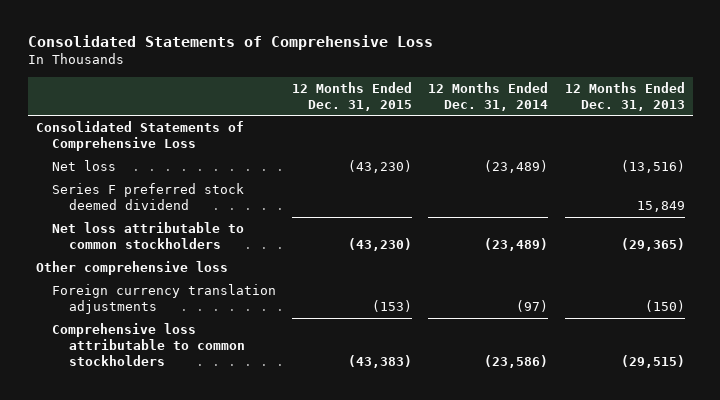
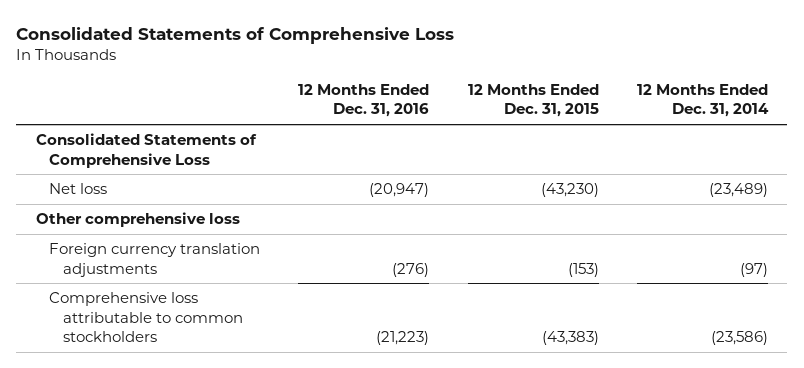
[564,81,685,111] 12 Months Ended Dec. 31, 2013 -> none
none -> [298,83,430,118] 12 Months Ended Dec. 31, 2016
[52,183,245,210] Series F preferred stock deemed dividend -> none
[52,222,245,249] Net loss attributable to common stockholders -> none

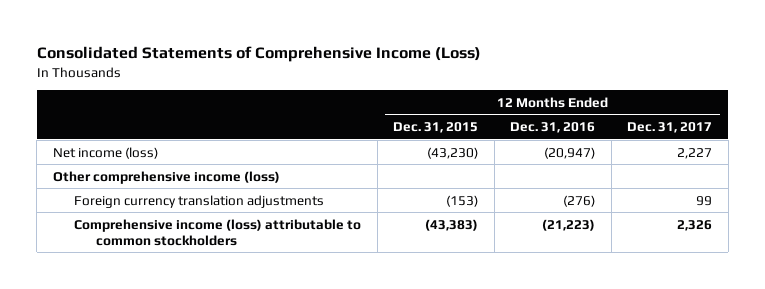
[16,26,455,44] Consolidated Statements of Comprehensive Loss -> [36,46,481,63] Consolidated Statements of Comprehensive Income (Loss)
[636,83,769,118] 12 Months Ended Dec. 31, 2014 -> none
none -> [627,122,713,134] Dec. 31, 2017
[35,133,257,168] Consolidated Statements of Comprehensive Loss -> none
[49,183,108,195] Net loss -> [52,146,158,159] Net income (loss)
[35,212,240,228] Other comprehensive loss -> [52,170,280,184] Other comprehensive income (loss)
[49,292,243,343] Comprehensive loss attributable to common stockholders -> [74,218,362,246] Comprehensive income (loss) attributable to common stockholders

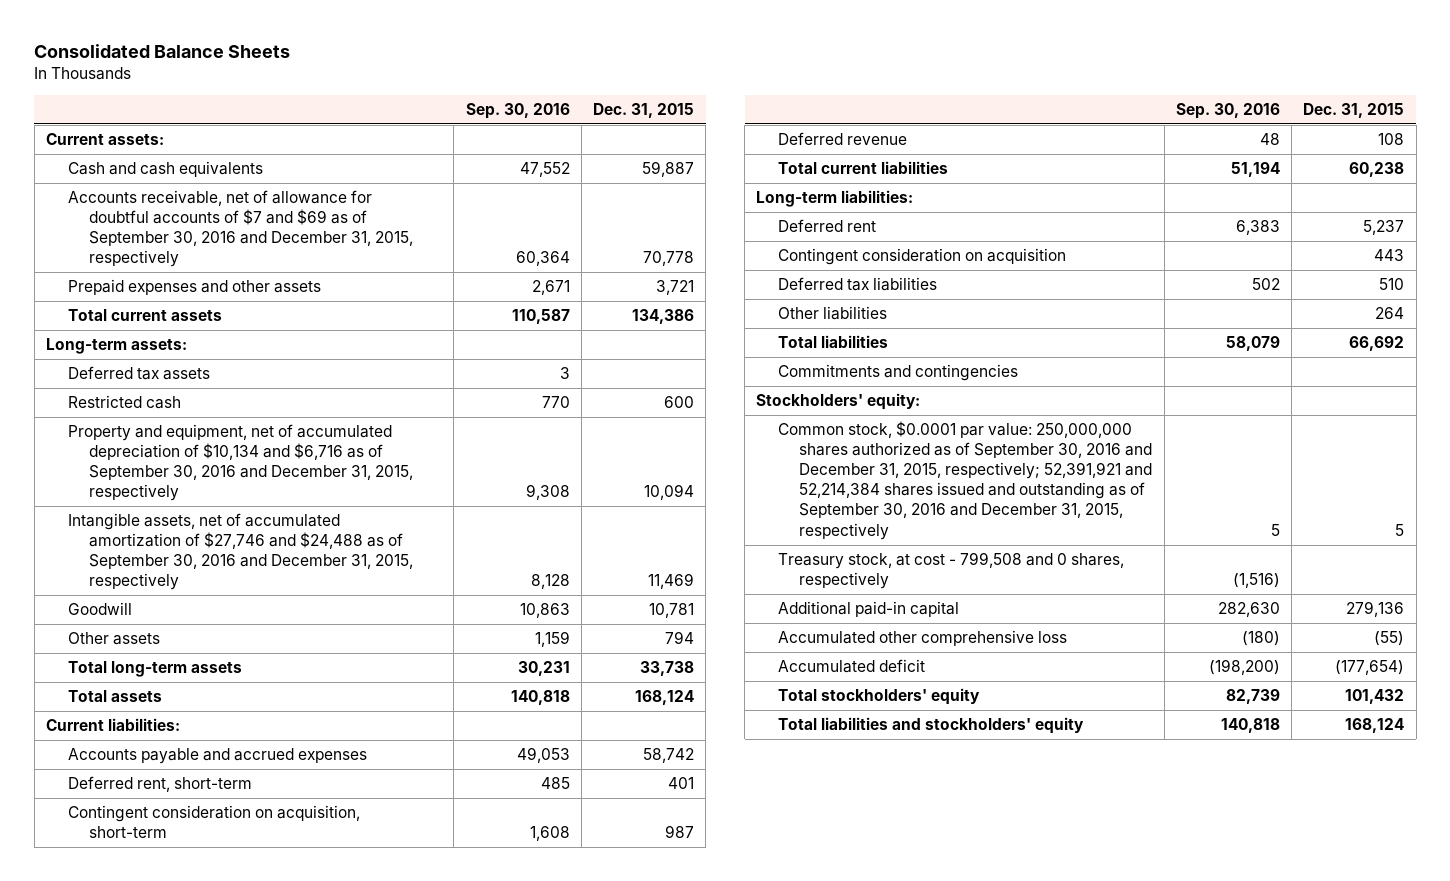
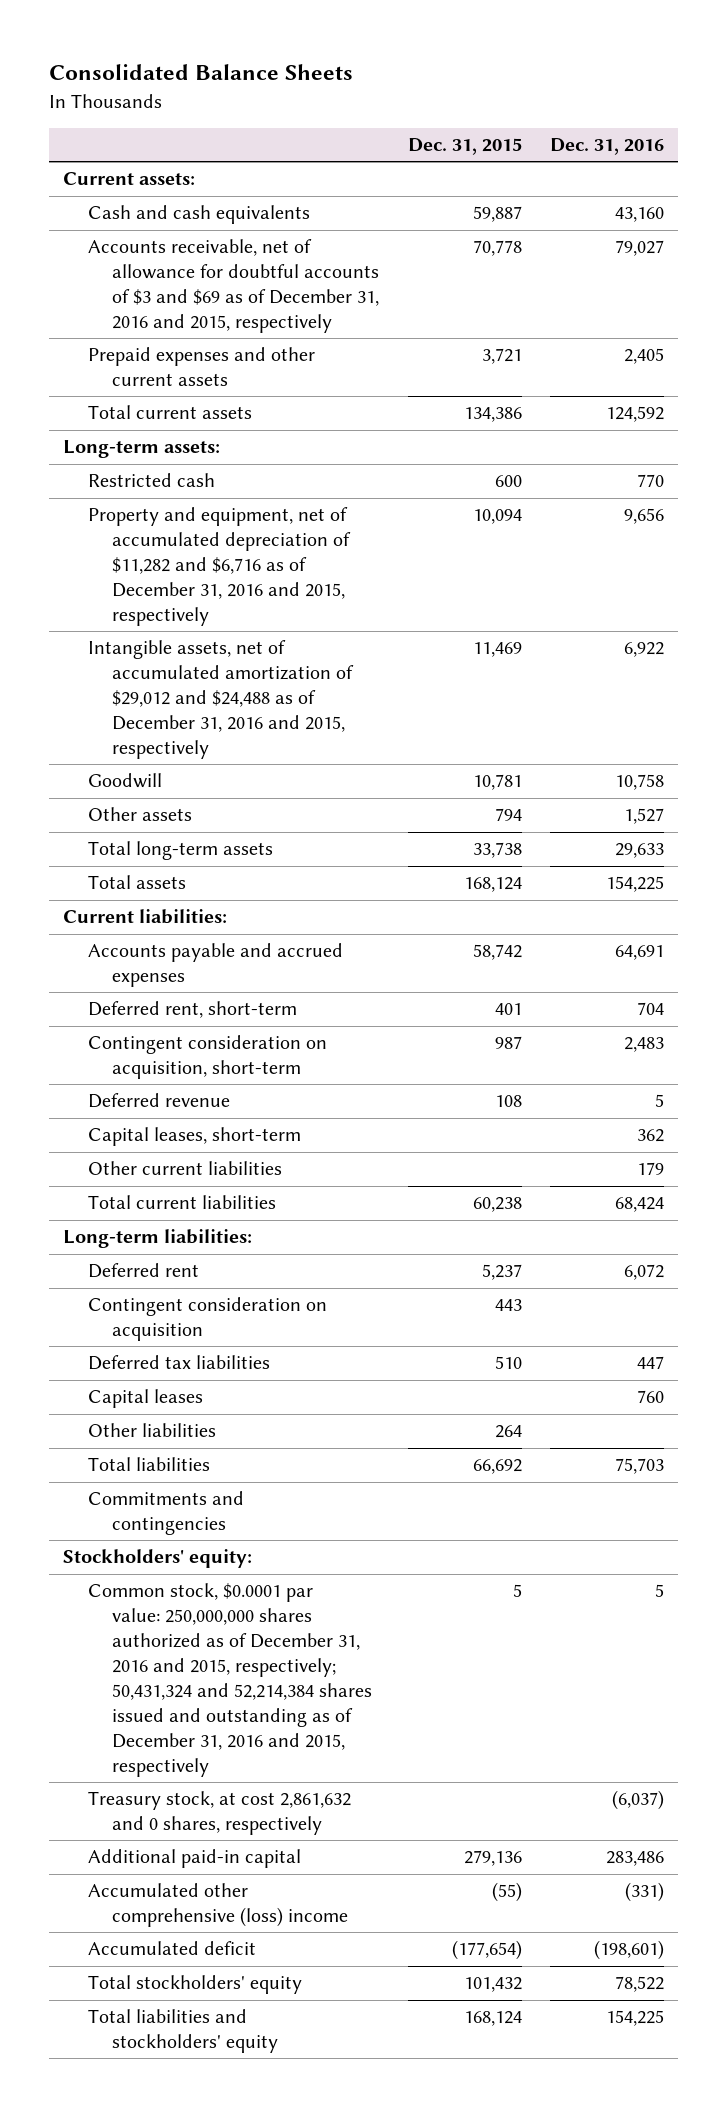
[465,102,570,119] Sep. 30, 2016 -> none
none -> [549,137,664,155] Dec. 31, 2016
[67,190,414,268] Accounts receivable, net of allowance for doubtful accounts of $7 and $69 as of September 30, 2016 and December 31, 2015, respectively -> [87,239,380,333] Accounts receivable, net of allowance for doubtful accounts of $3 and $69 as of December 31, 2016 and 2015, respectively
[67,279,321,296] Prepaid expenses and other assets -> [87,347,315,387] Prepaid expenses and other current assets
[67,366,210,381] Deferred tax assets -> none
[67,424,414,502] Property and equipment, net of accumulated depreciation of $10,134 and $6,716 as of September 30, 2016 and December 31, 2015, respectively -> [87,507,352,626] Property and equipment, net of accumulated depreciation of $11,282 and $6,716 as of December 31, 2016 and 2015, respectively
[67,513,414,591] Intangible assets, net of accumulated amortization of $27,746 and $24,488 as of September 30, 2016 and December 31, 2015, respectively -> [87,640,355,759] Intangible assets, net of accumulated amortization of $29,012 and $24,488 as of December 31, 2016 and 2015, respectively
none -> [87,1127,301,1147] Capital leases, short-term
none -> [87,1161,282,1176] Other current liabilities
none -> [87,1389,203,1409] Capital leases
[777,421,1153,540] Common stock, $0.0001 par value: 250,000,000 shares authorized as of September 30, 2016 and December 31, 2015, respectively; 52,391,921 and 52,214,384 shares issued and outstanding as of September 30, 2016 and December 31, 2015, respectively -> [87,1583,373,1777] Common stock, $0.0001 par value: 250,000,000 shares authorized as of December 31, 2016 and 2015, respectively; 50,431,324 and 52,214,384 shares issued and outstanding as of December 31, 2016 and 2015, respectively
[777,552,1124,590] Treasury stock, at cost - 799,508 and 0 shares, respectively -> [87,1791,351,1836] Treasury stock, at cost 2,861,632 and 0 shares, respectively
[777,630,1067,647] Accumulated other comprehensive loss -> [87,1883,349,1928] Accumulated other comprehensive (loss) income

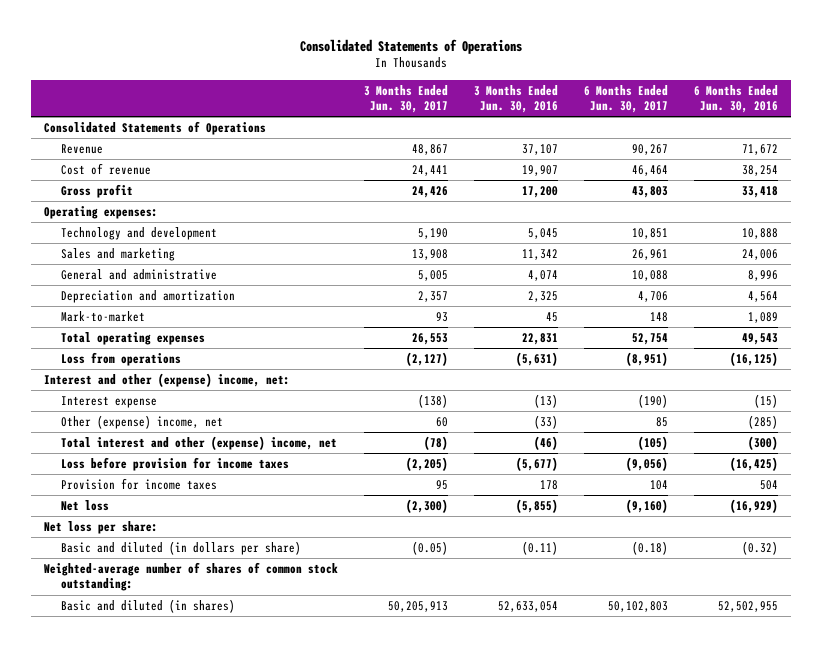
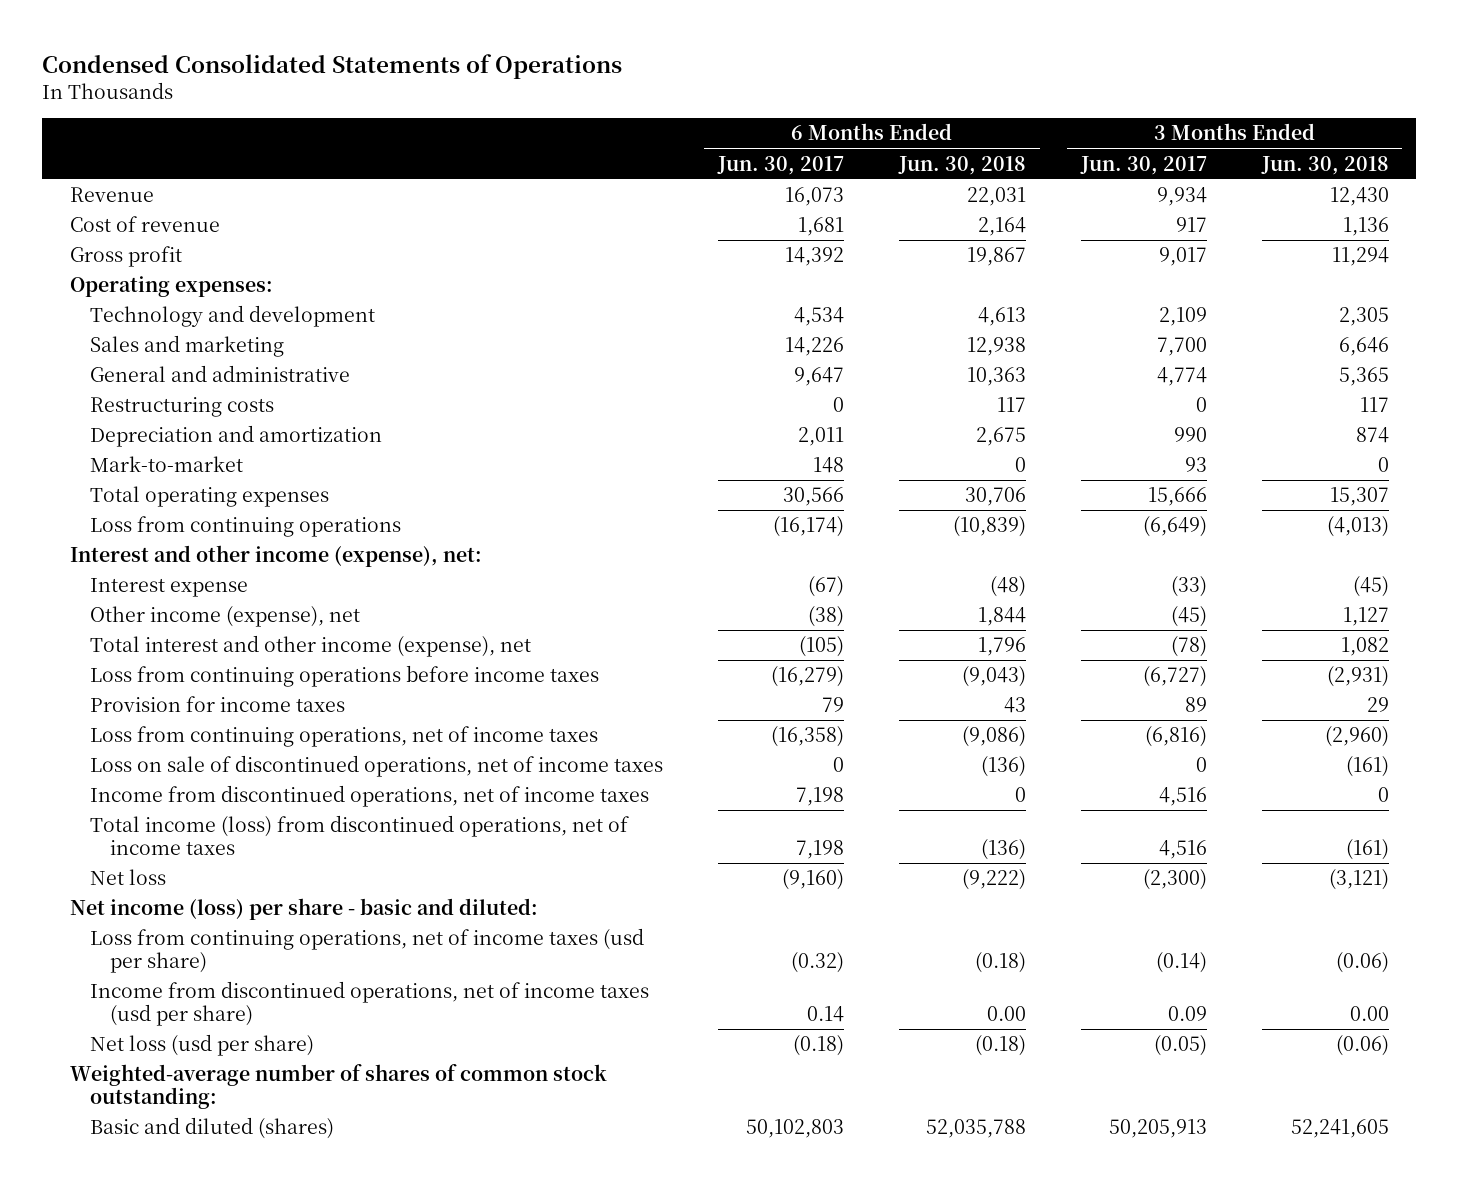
[300,38,523,54] Consolidated Statements of Operations -> [42,53,623,79] Condensed Consolidated Statements of Operations
[474,84,559,113] 3 Months Ended Jun. 30, 2016 -> none
[694,84,779,113] 6 Months Ended Jun. 30, 2016 -> none
none -> [897,155,1026,175] Jun. 30, 2018
none -> [1260,155,1389,175] Jun. 30, 2018
[44,121,267,136] Consolidated Statements of Operations -> none
[412,144,449,156] 48,867 -> [1156,187,1207,207] 9,934
[632,144,669,156] 90,267 -> [784,187,844,207] 16,073
[412,165,449,177] 24,441 -> [1175,217,1207,233] 917
[632,165,669,177] 46,464 -> [797,217,844,237] 1,681
[412,186,449,199] 24,426 -> [1158,247,1207,267] 9,017
[632,186,669,199] 43,803 -> [784,247,844,267] 14,392
[418,228,449,240] 5,190 -> [1158,307,1207,327] 2,109
[632,228,669,240] 10,851 -> [793,307,844,327] 4,534
[412,249,449,261] 13,908 -> [1156,337,1207,357] 7,700
[632,249,669,261] 26,961 -> [784,337,844,357] 14,226
[418,270,449,282] 5,005 -> [1156,367,1207,387] 4,774
[632,270,669,282] 10,088 -> [793,367,844,387] 9,647
none -> [90,397,275,418] Restructuring costs
[418,291,449,303] 2,357 -> [1173,427,1207,443] 990
[638,291,669,303] 4,706 -> [797,427,844,447] 2,011
[412,333,449,346] 26,553 -> [1147,487,1207,507] 15,666
[632,333,669,346] 52,754 -> [782,487,844,507] 30,566
[60,352,181,367] Loss from operations -> [90,516,402,538] Loss from continuing operations
[406,352,449,367] (2,127) -> [1142,516,1207,538] (6,649)
[626,352,669,367] (8,951) -> [772,516,844,538] (16,174)
[44,373,291,388] Interest and other (expense) income, net: -> [69,545,482,568] Interest and other income (expense), net:
[418,394,449,409] (138) -> [1170,576,1207,598] (33)
[638,394,669,409] (190) -> [807,576,844,598] (67)
[60,415,223,430] Other (expense) income, net -> [90,606,361,628] Other income (expense), net
[436,417,449,428] 60 -> [1170,606,1207,628] (45)
[656,417,669,428] 85 -> [807,606,844,628] (38)
[60,436,337,451] Total interest and other (expense) income, net -> [90,635,532,658] Total interest and other income (expense), net
[60,457,289,472] Loss before provision for income taxes -> [90,665,600,688] Loss from continuing operations before income taxes
[406,457,449,472] (2,205) -> [1142,666,1207,688] (6,727)
[626,457,669,472] (9,056) -> [770,666,844,688] (16,279)
[436,480,449,491] 95 -> [1184,697,1207,713] 89
[650,480,669,491] 104 -> [821,697,844,713] 79
none -> [90,726,599,748] Loss from continuing operations, net of income taxes
none -> [90,755,664,778] Loss on sale of discontinued operations, net of income taxes
none -> [90,785,650,808] Income from discontinued operations, net of income taxes
none -> [90,815,630,856] Total income (loss) from discontinued operations, net of income taxes
[44,521,159,535] Net loss per share: -> [69,898,538,921] Net income (loss) per share - basic and diluted:
none -> [90,928,645,974] Loss from continuing operations, net of income taxes (usd per share)
none -> [90,981,650,1027] Income from discontinued operations, net of income taxes (usd per share)
[60,541,301,556] Basic and diluted (in dollars per share) -> [90,1034,315,1057] Net loss (usd per share)
[60,599,235,614] Basic and diluted (in shares) -> [90,1117,335,1140] Basic and diluted (shares)

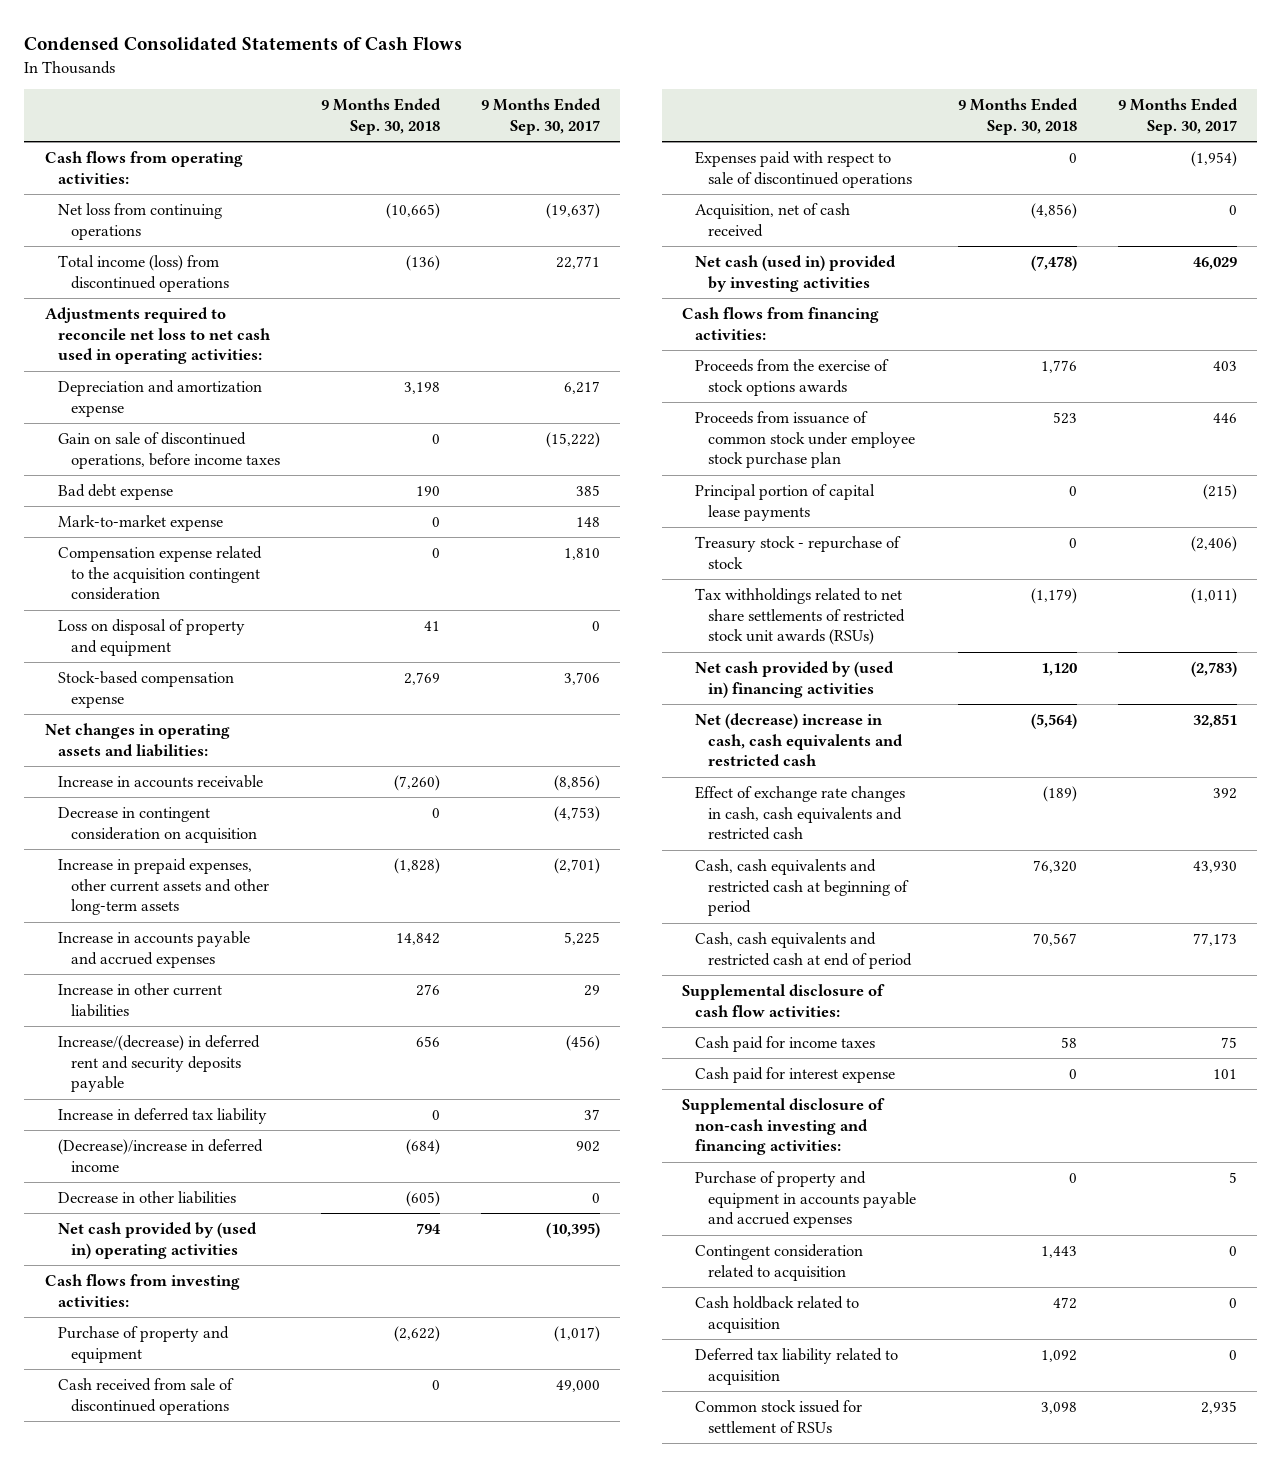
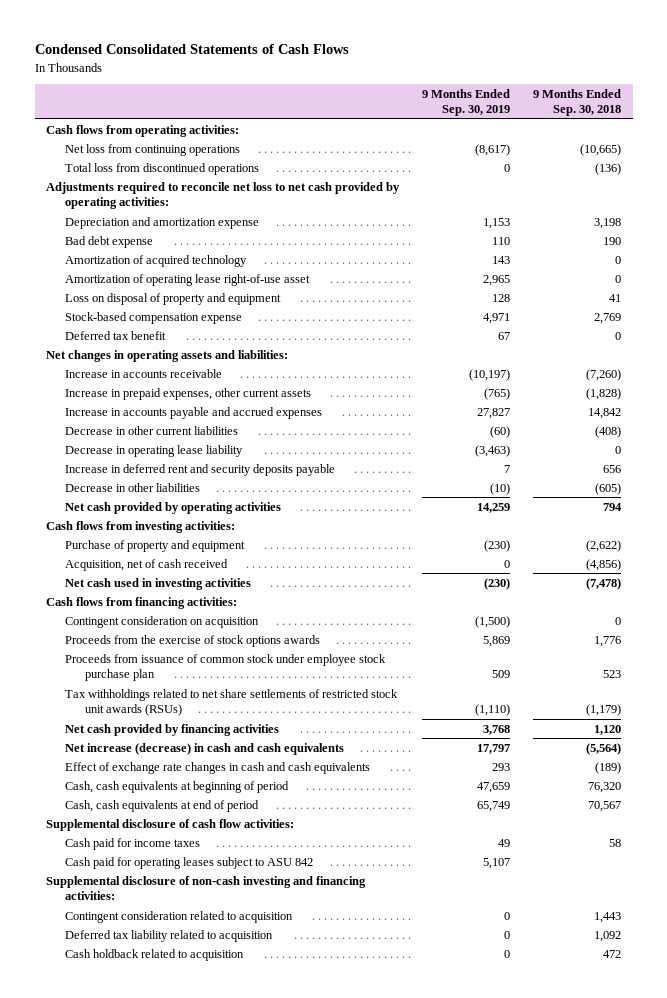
[480,98,601,136] 9 Months Ended Sep. 30, 2017 -> none
none -> [422,88,511,117] 9 Months Ended Sep. 30, 2019
[57,254,230,292] Total income (loss) from discontinued operations -> [65,162,260,175] Total loss from discontinued operations
[44,306,271,365] Adjustments required to reconcile net loss to net cash used in operating activities: -> [46,181,401,210] Adjustments required to reconcile net loss to net cash provided by operating activities:
[57,431,281,469] Gain on sale of discontinued operations, before income taxes -> none
[57,514,223,531] Mark-to-market expense -> none
[57,545,262,601] Compensation expense related to the acquisition contingent consideration -> none
none -> [65,254,248,267] Amortization of acquired technology
none -> [65,273,311,286] Amortization of operating lease right-of-use asset
none -> [65,330,167,340] Deferred tax benefit
[57,806,258,843] Decrease in contingent consideration on acquisition -> none
[57,857,270,916] Increase in prepaid expenses, other current assets and other long-term assets -> [65,387,312,400] Increase in prepaid expenses, other current assets
[57,1107,267,1124] Increase in deferred tax liability -> none
[57,1138,263,1172] (Decrease)/increase in deferred income -> none
[57,982,222,1017] Increase in other current liabilities -> [65,425,239,435] Decrease in other current liabilities
[415,983,440,996] 276 -> [595,425,622,438] (408)
none -> [65,444,244,457] Decrease in operating lease liability
[57,1034,260,1093] Increase/(decrease) in deferred rent and security deposits payable -> [65,463,336,476] Increase in deferred rent and security deposits payable
[57,1221,257,1259] Net cash provided by (used in) operating activities -> [65,501,282,514] Net cash provided by operating activities
[57,1377,234,1415] Cash received from sale of discontinued operations -> none
[695,150,913,188] Expenses paid with respect to sale of discontinued operations -> none
[695,254,897,292] Net cash (used in) provided by investing activities -> [65,577,252,590] Net cash used in investing activities
none -> [65,615,260,628] Contingent consideration on acquisition
[695,483,876,521] Principal portion of capital lease payments -> none
[695,535,902,569] Treasury stock - repurchase of stock -> none
[695,660,895,698] Net cash provided by (used in) financing activities -> [65,723,280,736] Net cash provided by financing activities
[695,712,904,767] Net (decrease) increase in cash, cash equivalents and restricted cash -> [65,742,345,755] Net increase (decrease) in cash and cash equivalents
[695,785,906,841] Effect of exchange rate changes in cash, cash equivalents and restricted cash -> [65,761,371,774] Effect of exchange rate changes in cash and cash equivalents
[695,858,910,917] Cash, cash equivalents and restricted cash at beginning of period -> [65,780,290,793] Cash, cash equivalents at beginning of period
[695,931,913,969] Cash, cash equivalents and restricted cash at end of period -> [65,799,260,812] Cash, cash equivalents at end of period
[695,1066,896,1083] Cash paid for interest expense -> none
none -> [65,856,314,869] Cash paid for operating leases subject to ASU 842
[695,1170,917,1229] Purchase of property and equipment in accounts payable and accrued expenses -> none
[695,1399,863,1433] Common stock issued for settlement of RSUs -> none
[695,1295,860,1333] Cash holdback related to acquisition -> [65,948,245,961] Cash holdback related to acquisition

